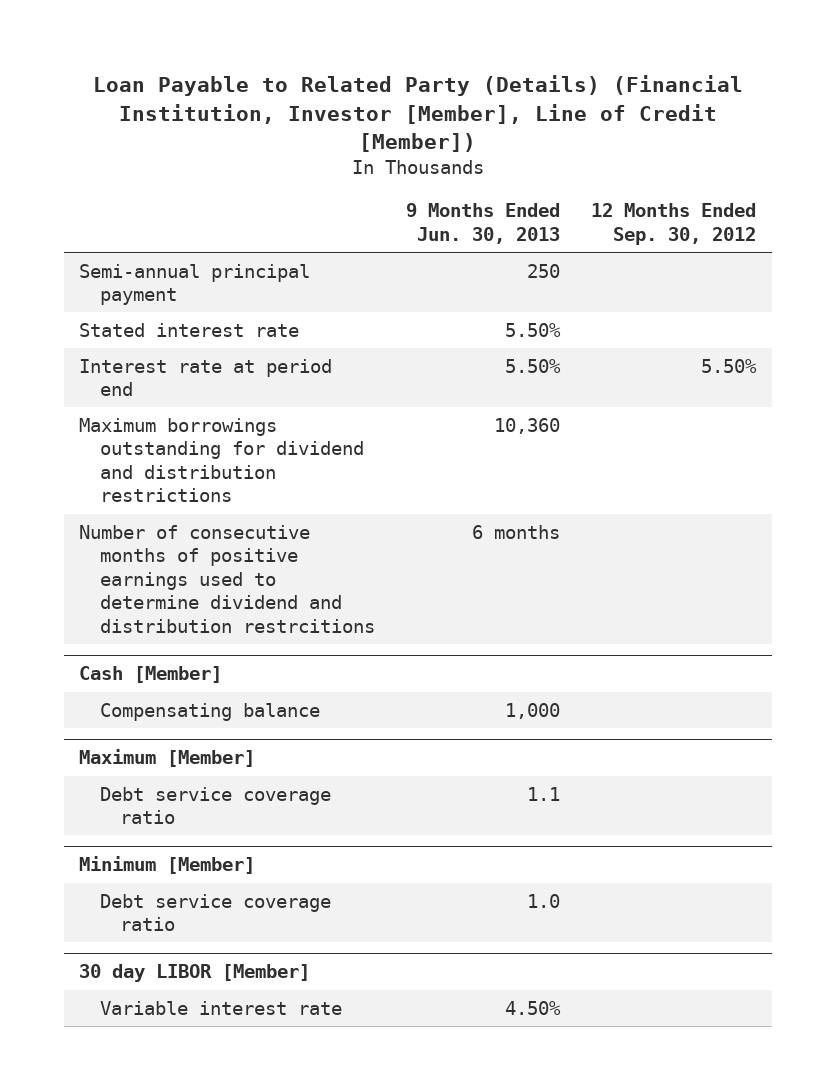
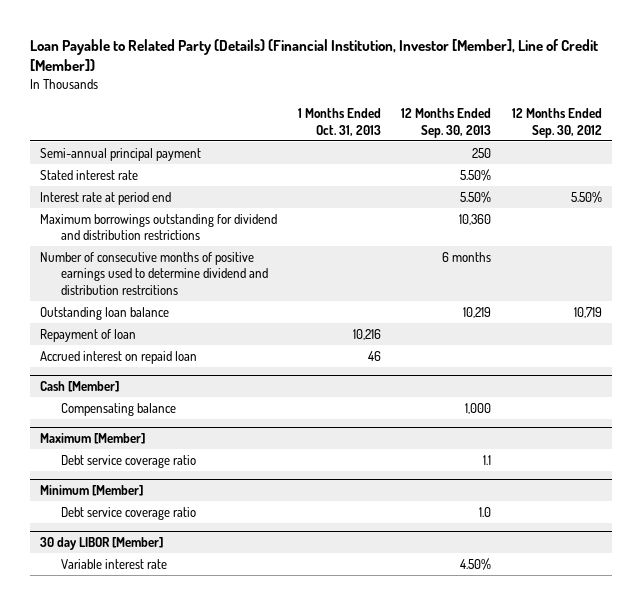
[405,203,560,244] 9 Months Ended Jun. 30, 2013 -> none
none -> [297,108,381,136] 1 Months Ended Oct. 31, 2013
none -> [401,108,492,138] 12 Months Ended Sep. 30, 2013
none -> [40,306,170,320] Outstanding loan balance
none -> [40,328,137,342] Repayment of loan
none -> [40,350,198,364] Accrued interest on repaid loan

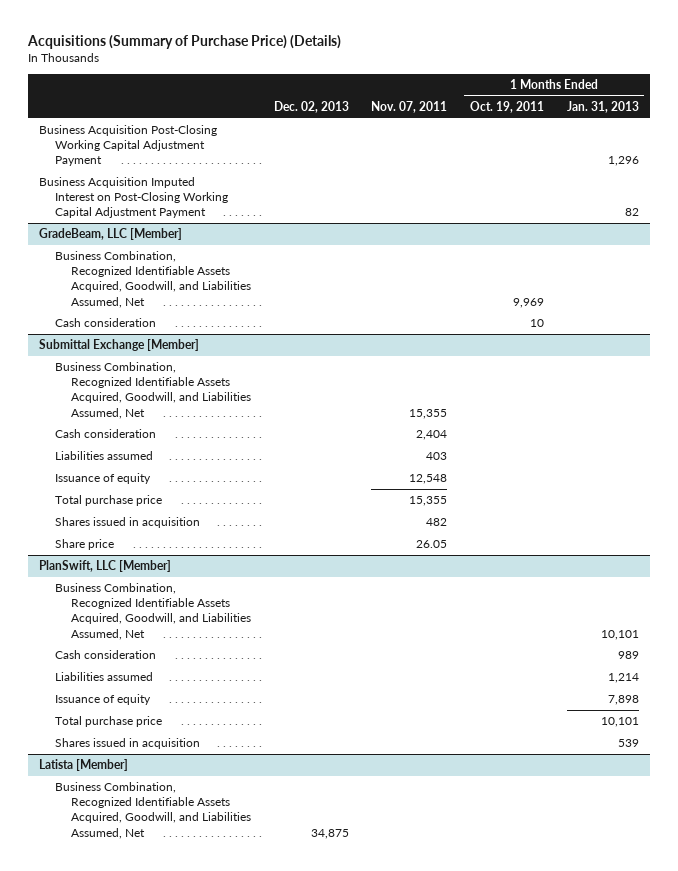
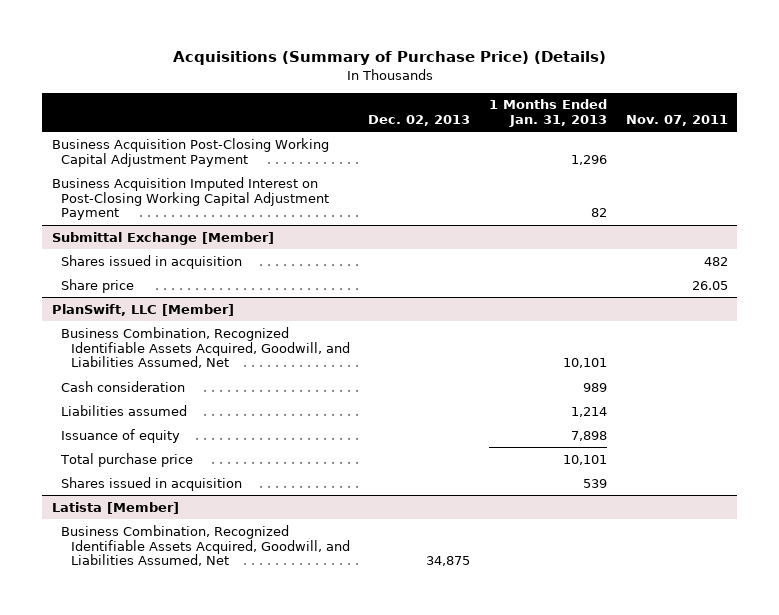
[470,101,545,114] Oct. 19, 2011 -> none
[39,228,183,241] GradeBeam, LLC [Member] -> none
[55,251,252,308] Business Combination, Recognized Identifiable Assets Acquired, Goodwill, and Liabilities Assumed, Net -> none
[55,318,157,328] Cash consideration -> none
[55,362,252,419] Business Combination, Recognized Identifiable Assets Acquired, Goodwill, and Liabilities Assumed, Net -> none
[55,429,157,439] Cash consideration -> none
[55,451,154,461] Liabilities assumed -> none
[55,473,152,485] Issuance of equity -> none
[55,495,163,507] Total purchase price -> none

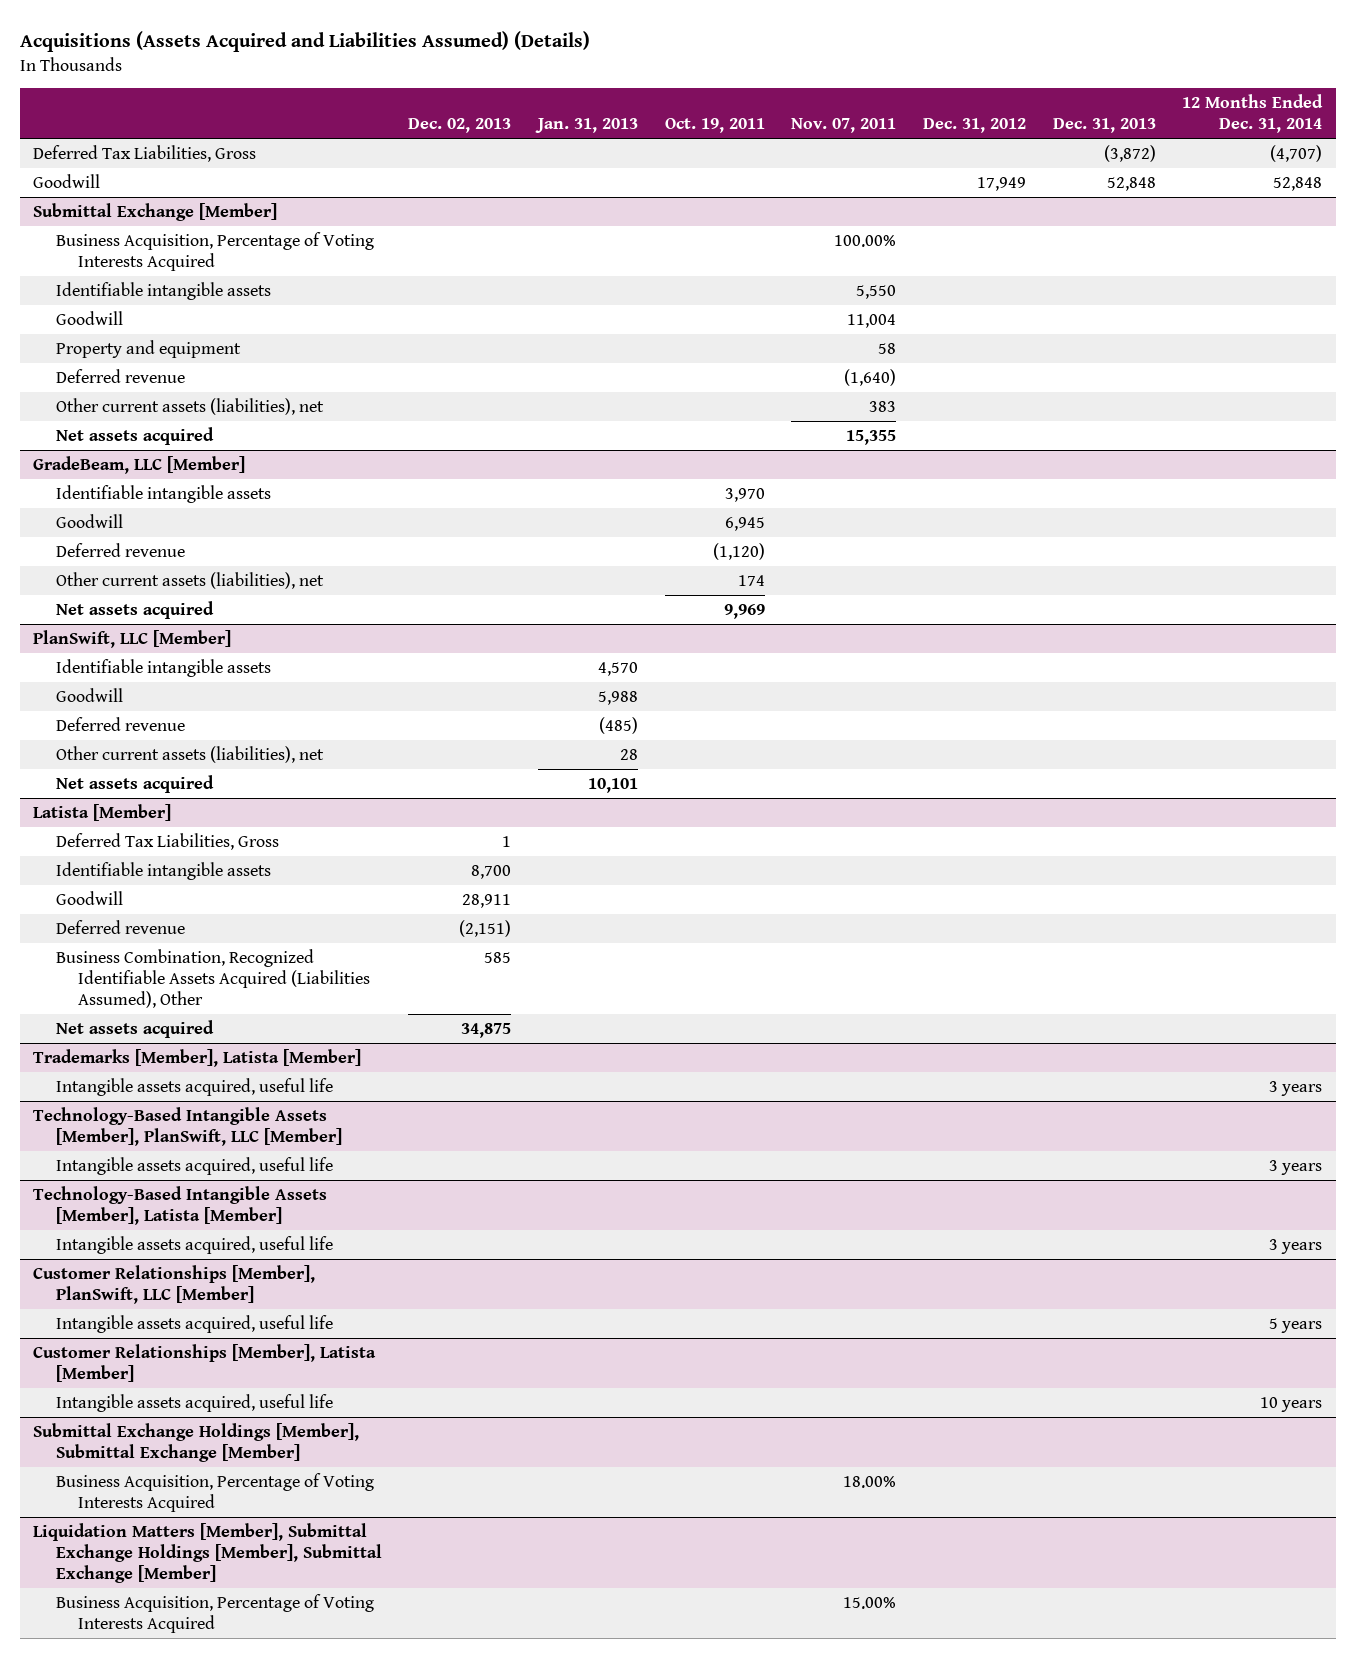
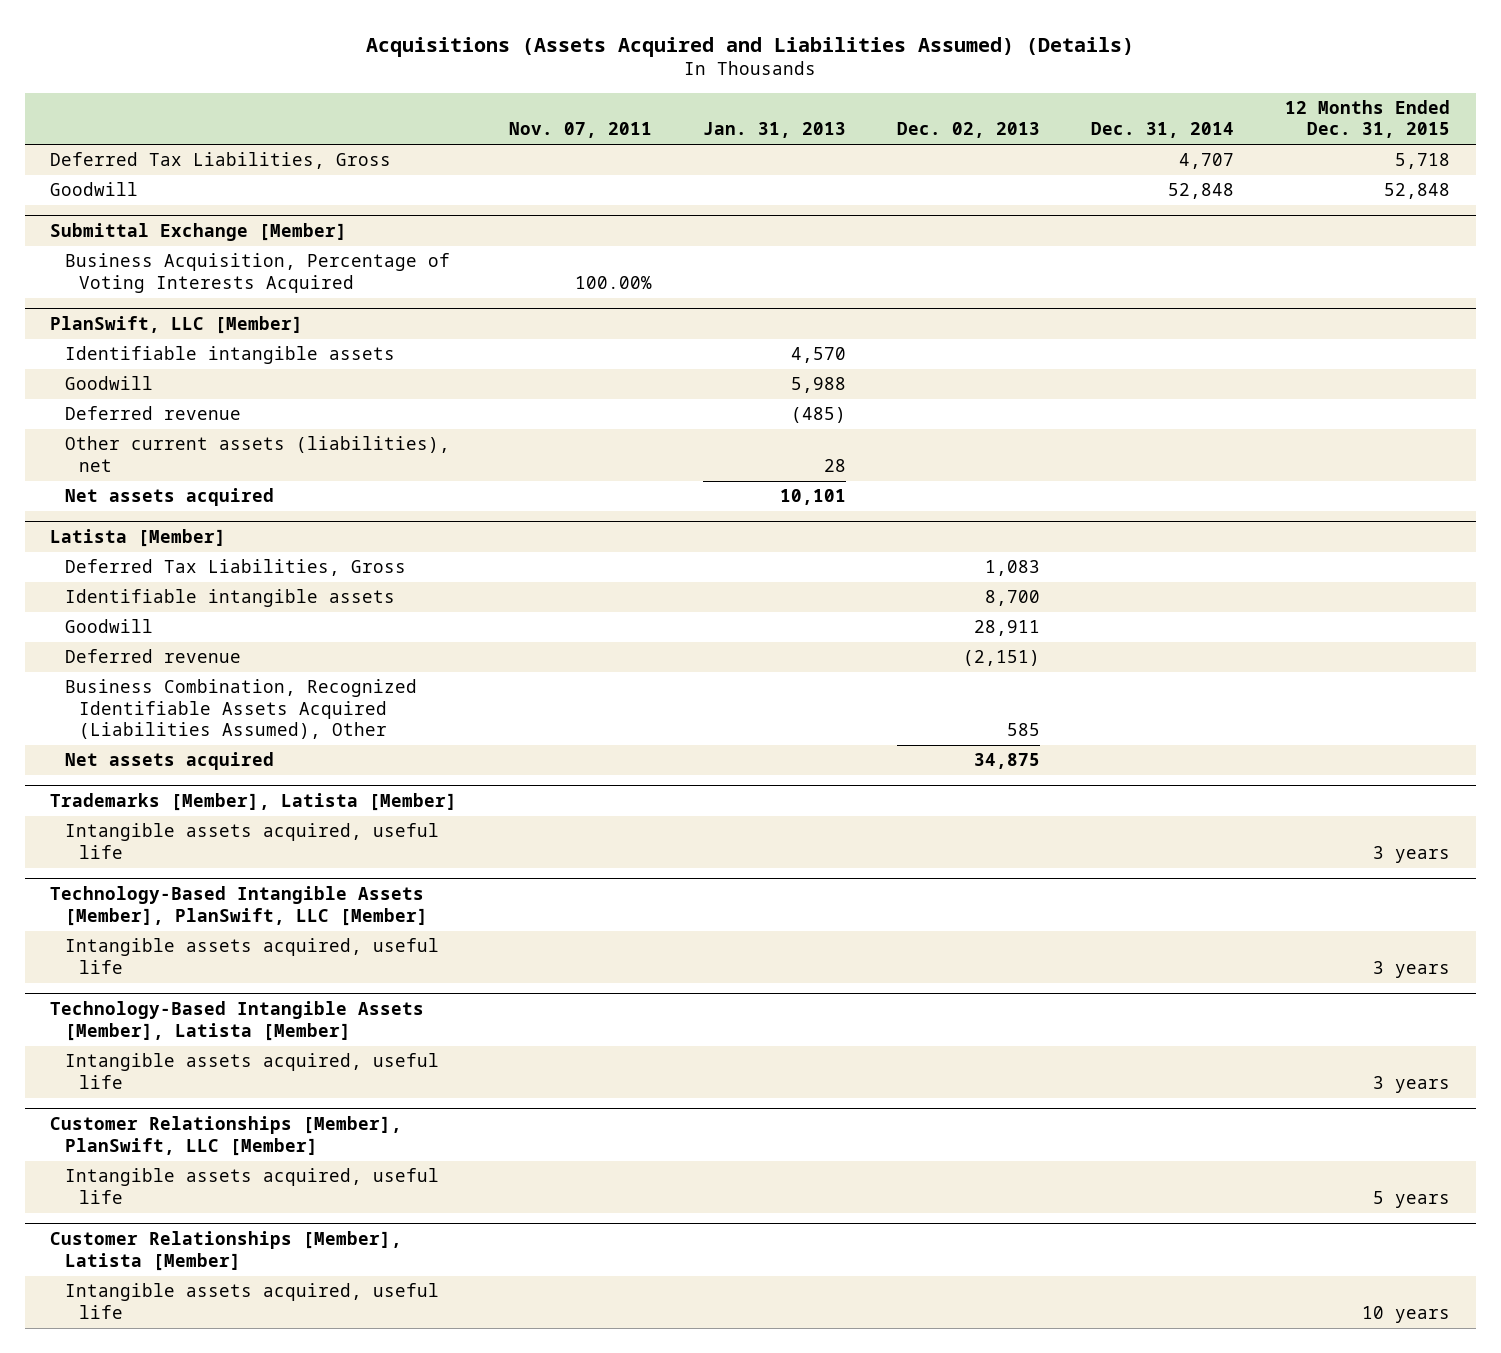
[664,118,765,134] Oct. 19, 2011 -> none
[922,118,1026,134] Dec. 31, 2012 -> none
[1052,118,1156,134] Dec. 31, 2013 -> none
[1182,93,1324,134] 12 Months Ended Dec. 31, 2014 -> none
none -> [1091,122,1235,139] Dec. 31, 2014
none -> [1285,99,1451,139] 12 Months Ended Dec. 31, 2015
[55,281,271,300] Identifiable intangible assets -> none
[55,310,123,325] Goodwill -> none
[55,339,241,358] Property and equipment -> none
[55,368,185,383] Deferred revenue -> none
[55,397,324,415] Other current assets (liabilities), net -> none
[55,426,214,445] Net assets acquired -> none
[33,455,246,474] GradeBeam, LLC [Member] -> none
[55,484,271,503] Identifiable intangible assets -> none
[55,513,123,528] Goodwill -> none
[55,542,185,557] Deferred revenue -> none
[55,571,324,589] Other current assets (liabilities), net -> none
[55,600,214,619] Net assets acquired -> none
[502,835,512,847] 1 -> [984,560,1040,577] 1,083
[33,1422,360,1463] Submittal Exchange Holdings [Member], Submittal Exchange [Member] -> none
[55,1472,374,1513] Business Acquisition, Percentage of Voting Interests Acquired -> none
[33,1522,382,1584] Liquidation Matters [Member], Submittal Exchange Holdings [Member], Submittal Exchange [Member] -> none
[55,1593,374,1634] Business Acquisition, Percentage of Voting Interests Acquired -> none

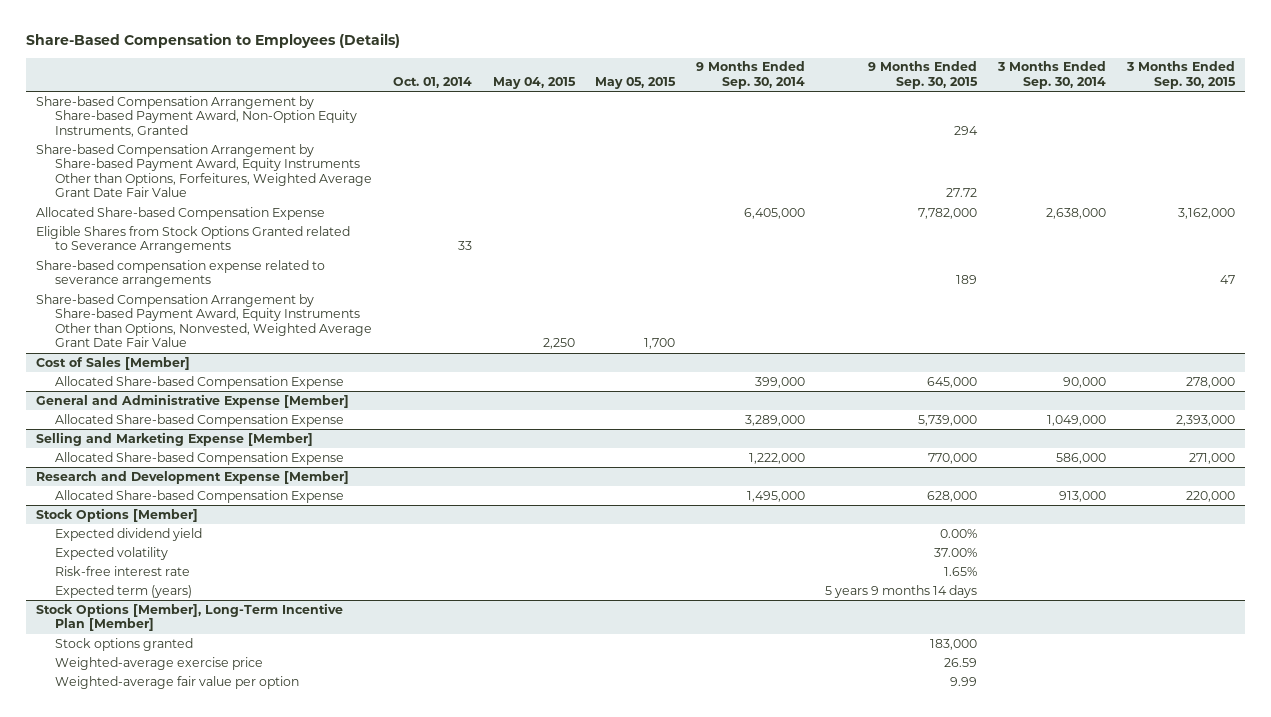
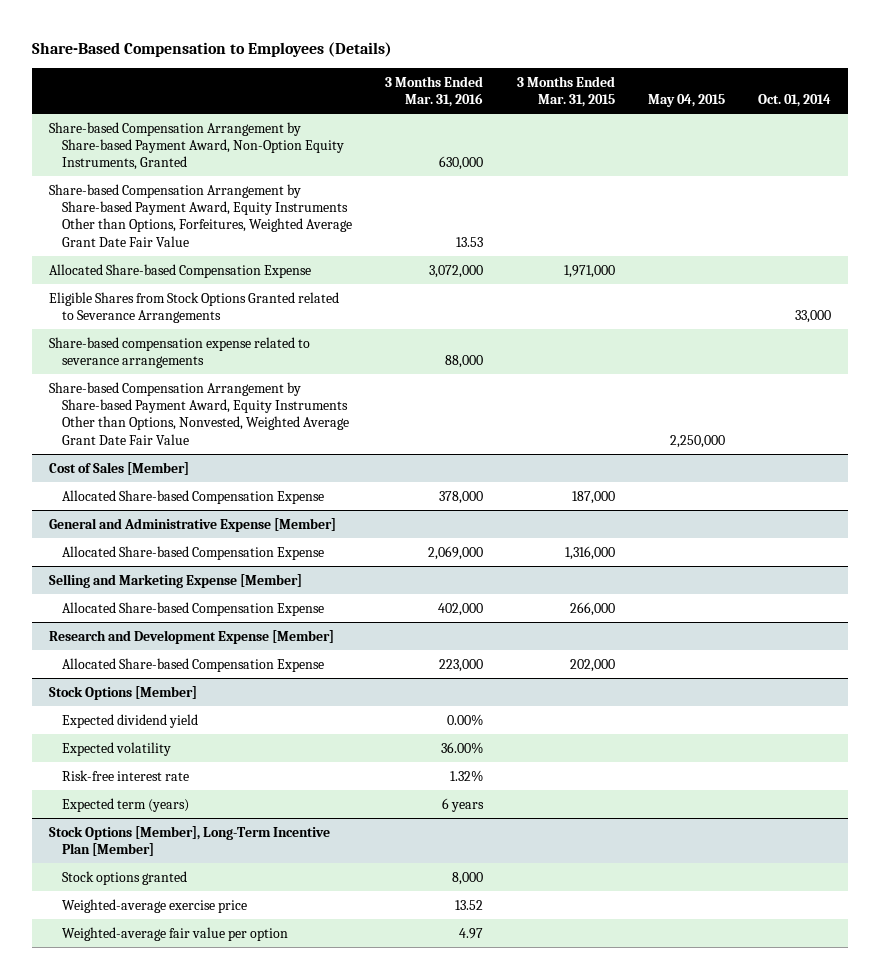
[595,76,677,89] May 05, 2015 -> none
[695,61,805,89] 9 Months Ended Sep. 30, 2014 -> none
[868,61,979,89] 9 Months Ended Sep. 30, 2015 -> none
[997,61,1107,89] 3 Months Ended Sep. 30, 2014 -> none
[1125,61,1236,89] 3 Months Ended Sep. 30, 2015 -> none
none -> [385,75,484,108] 3 Months Ended Mar. 31, 2016
none -> [516,75,615,108] 3 Months Ended Mar. 31, 2015
[457,241,472,251] 33 -> [795,309,832,323] 33,000
[542,338,575,350] 2,250 -> [670,434,726,448] 2,250,000

